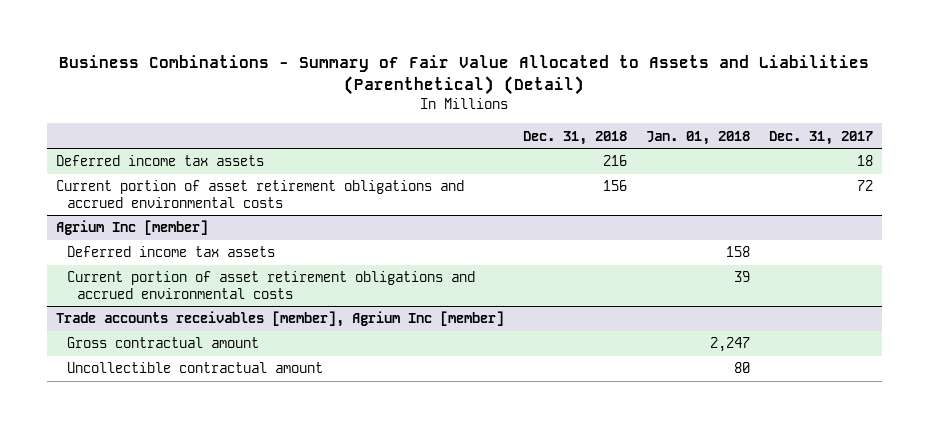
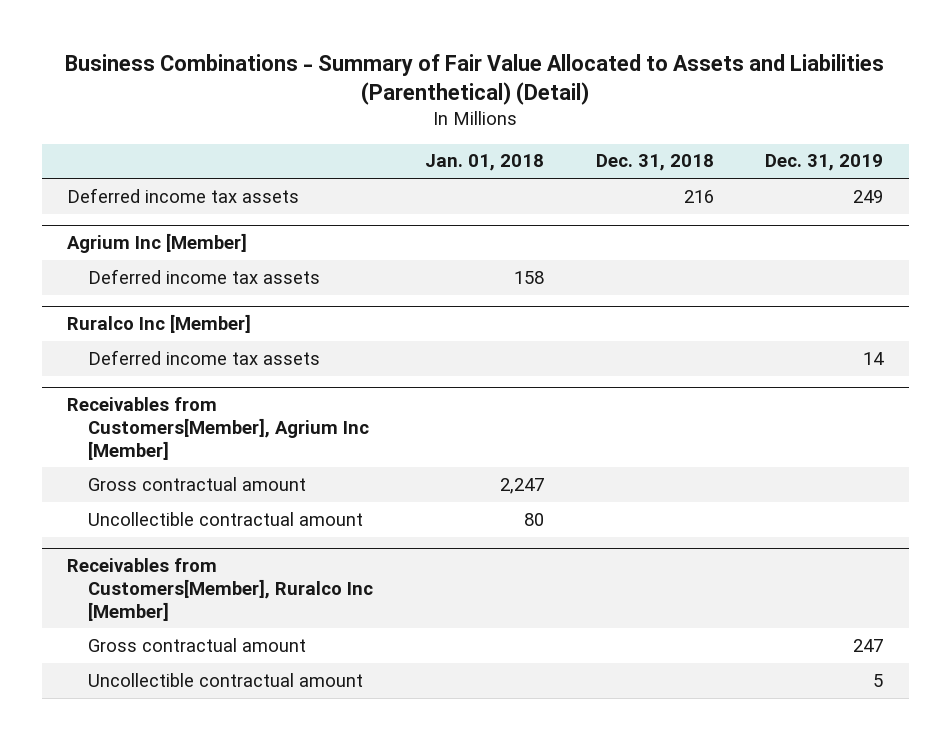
[768,130,873,145] Dec. 31, 2017 -> none
none -> [765,154,884,172] Dec. 31, 2019
[56,180,465,208] Current portion of asset retirement obligations and accrued environmental costs -> none
[56,220,209,236] Agrium Inc [member] -> [67,233,248,254] Agrium Inc [Member]
[66,271,475,299] Current portion of asset retirement obligations and accrued environmental costs -> none
none -> [67,314,252,334] Ruralco Inc [Member]
none -> [88,349,321,365] Deferred income tax assets
[56,311,505,328] Trade accounts receivables [member], Agrium Inc [member] -> [67,397,370,460] Receivables from Customers[Member], Agrium Inc [Member]
none -> [67,558,374,621] Receivables from Customers[Member], Ruralco Inc [Member]
none -> [88,637,307,652] Gross contractual amount
none -> [88,672,364,687] Uncollectible contractual amount

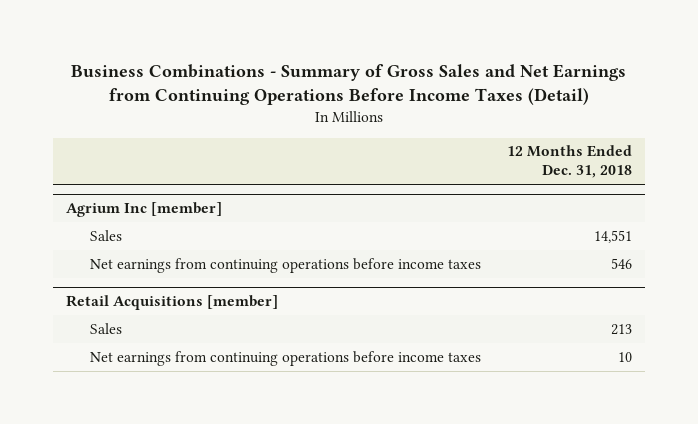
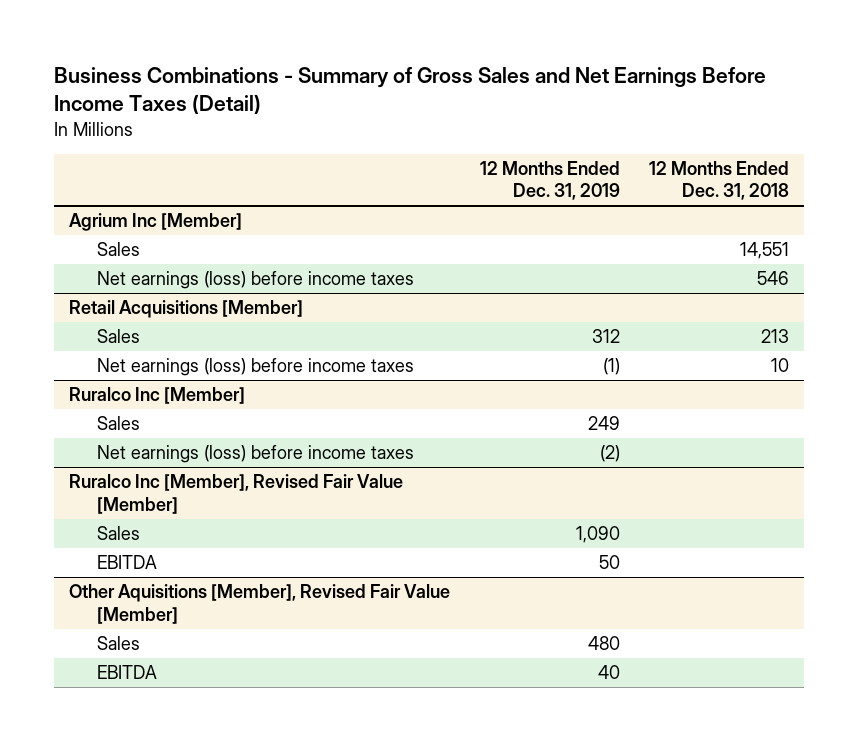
[71,64,627,106] Business Combinations - Summary of Gross Sales and Net Earnings from Continuing Operations Before Income Taxes (Detail) -> [54,66,767,114] Business Combinations - Summary of Gross Sales and Net Earnings Before Income Taxes (Detail)
none -> [479,161,620,201] 12 Months Ended Dec. 31, 2019
[66,202,223,218] Agrium Inc [member] -> [69,213,243,232] Agrium Inc [Member]
[89,257,481,273] Net earnings from continuing operations before income taxes -> [97,271,415,290] Net earnings (loss) before income taxes
[66,295,279,311] Retail Acquisitions [member] -> [69,300,304,319] Retail Acquisitions [Member]
[89,350,481,366] Net earnings from continuing operations before income taxes -> [97,358,415,377] Net earnings (loss) before income taxes
none -> [69,387,246,405] Ruralco Inc [Member]
none -> [97,416,141,431] Sales
none -> [97,445,415,464] Net earnings (loss) before income taxes
none -> [69,474,404,514] Ruralco Inc [Member], Revised Fair Value [Member]
none -> [97,526,141,541] Sales
none -> [97,555,158,570] EBITDA
none -> [69,584,451,624] Other Aquisitions [Member], Revised Fair Value [Member]
none -> [97,636,141,651] Sales
none -> [97,665,158,680] EBITDA

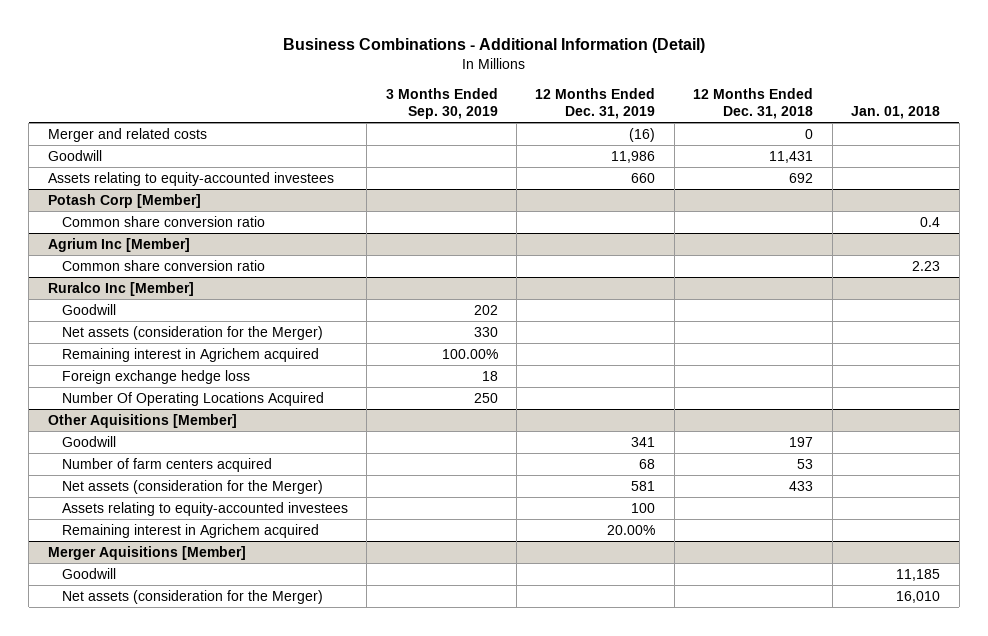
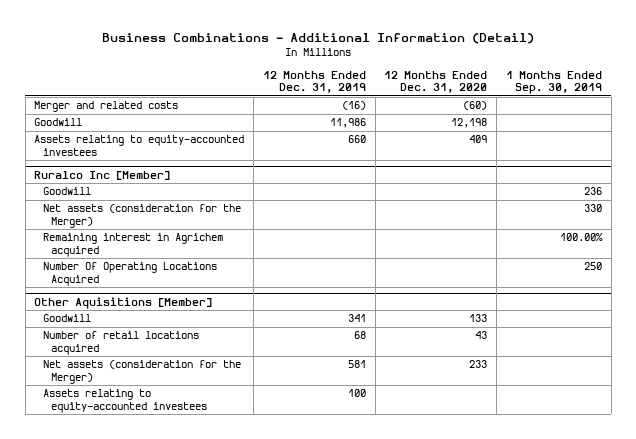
[385,87,498,120] 3 Months Ended Sep. 30, 2019 -> none
[693,87,814,120] 12 Months Ended Dec. 31, 2018 -> none
[851,106,941,120] Jan. 01, 2018 -> none
none -> [384,70,488,94] 12 Months Ended Dec. 31, 2020
none -> [506,70,603,95] 1 Months Ended Sep. 30, 2019
[47,193,201,208] Potash Corp [Member] -> none
[61,215,265,227] Common share conversion ratio -> none
[47,237,190,252] Agrium Inc [Member] -> none
[61,259,265,271] Common share conversion ratio -> none
[61,369,250,384] Foreign exchange hedge loss -> none
[61,457,272,472] Number of farm centers acquired -> [42,331,199,355] Number of retail locations acquired
[61,523,319,538] Remaining interest in Agrichem acquired -> none
[47,545,246,560] Merger Aquisitions [Member] -> none
[61,567,116,579] Goodwill -> none
[61,589,323,604] Net assets (consideration for the Merger) -> none

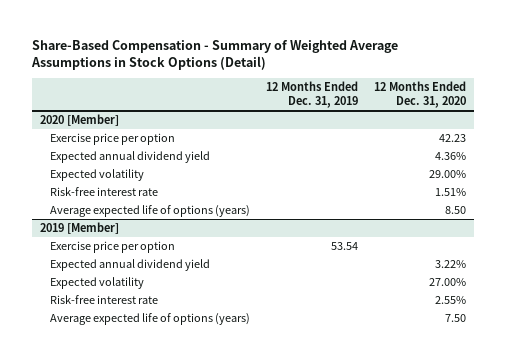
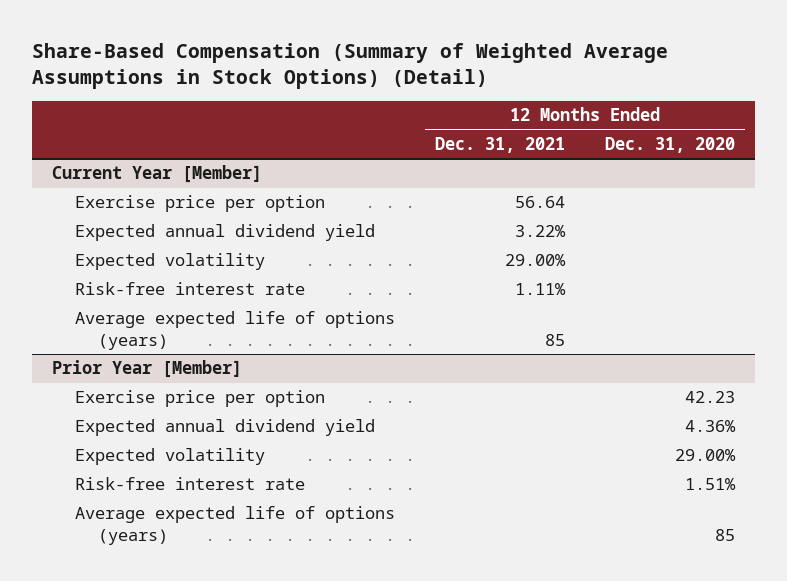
[31,39,399,70] Share-Based Compensation - Summary of Weighted Average Assumptions in Stock Options (Detail) -> [31,42,668,89] Share-Based Compensation (Summary of Weighted Average Assumptions in Stock Options) (Detail)
[265,80,358,109] 12 Months Ended Dec. 31, 2019 -> none
none -> [435,136,566,153] Dec. 31, 2021
none -> [51,165,262,184] Current Year [Member]
none -> [75,195,326,213] Exercise price per option
none -> [75,224,376,242] Expected annual dividend yield
none -> [75,253,266,271] Expected volatility
none -> [75,282,306,296] Risk-free interest rate
none -> [75,311,396,350] Average expected life of options (years)
[40,114,120,127] 2020 [Member] -> [51,360,242,379] Prior Year [Member]
[40,222,120,235] 2019 [Member] -> none
[49,241,175,254] Exercise price per option -> none
[49,259,210,272] Expected annual dividend yield -> none
[49,277,144,290] Expected volatility -> none
[49,295,158,305] Risk-free interest rate -> none
[49,313,250,326] Average expected life of options (years) -> none
[444,206,466,215] 8.50 -> [715,528,736,541] 85

